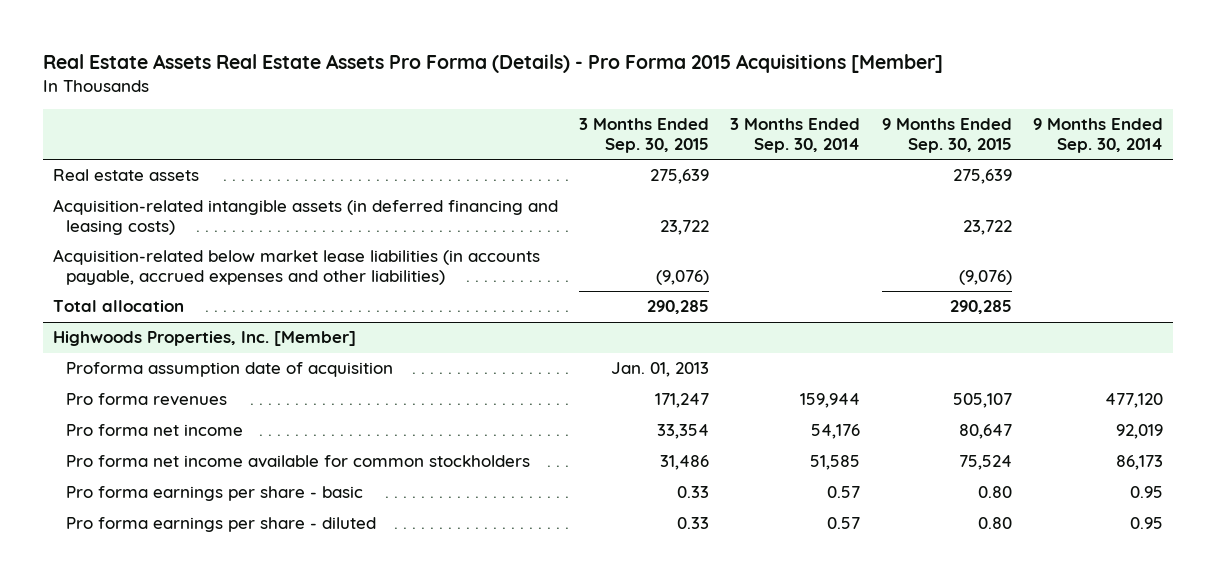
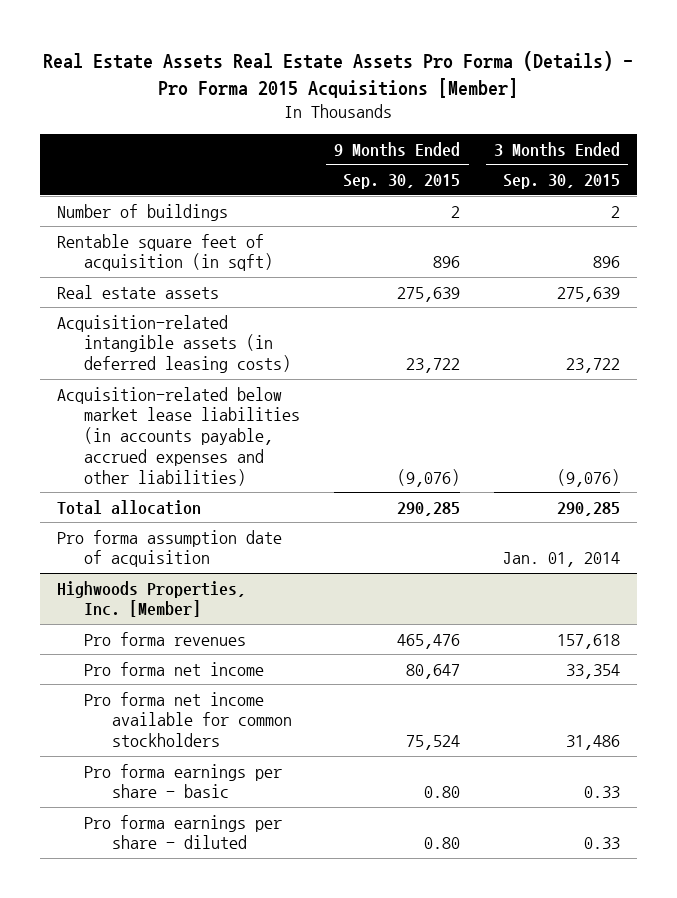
[730,118,861,153] 3 Months Ended Sep. 30, 2014 -> none
[1032,118,1163,153] 9 Months Ended Sep. 30, 2014 -> none
none -> [56,203,228,221] Number of buildings
none -> [56,233,274,272] Rentable square feet of acquisition (in sqft)
[53,199,559,235] Acquisition-related intangible assets (in deferred financing and leasing costs) -> [56,314,292,374] Acquisition-related intangible assets (in deferred leasing costs)
none -> [56,529,282,568] Pro forma assumption date of acquisition
[66,362,394,378] Proforma assumption date of acquisition -> none
[655,393,710,409] 171,247 -> [556,633,620,649] 157,618
[952,393,1012,409] 505,107 -> [397,633,461,649] 465,476

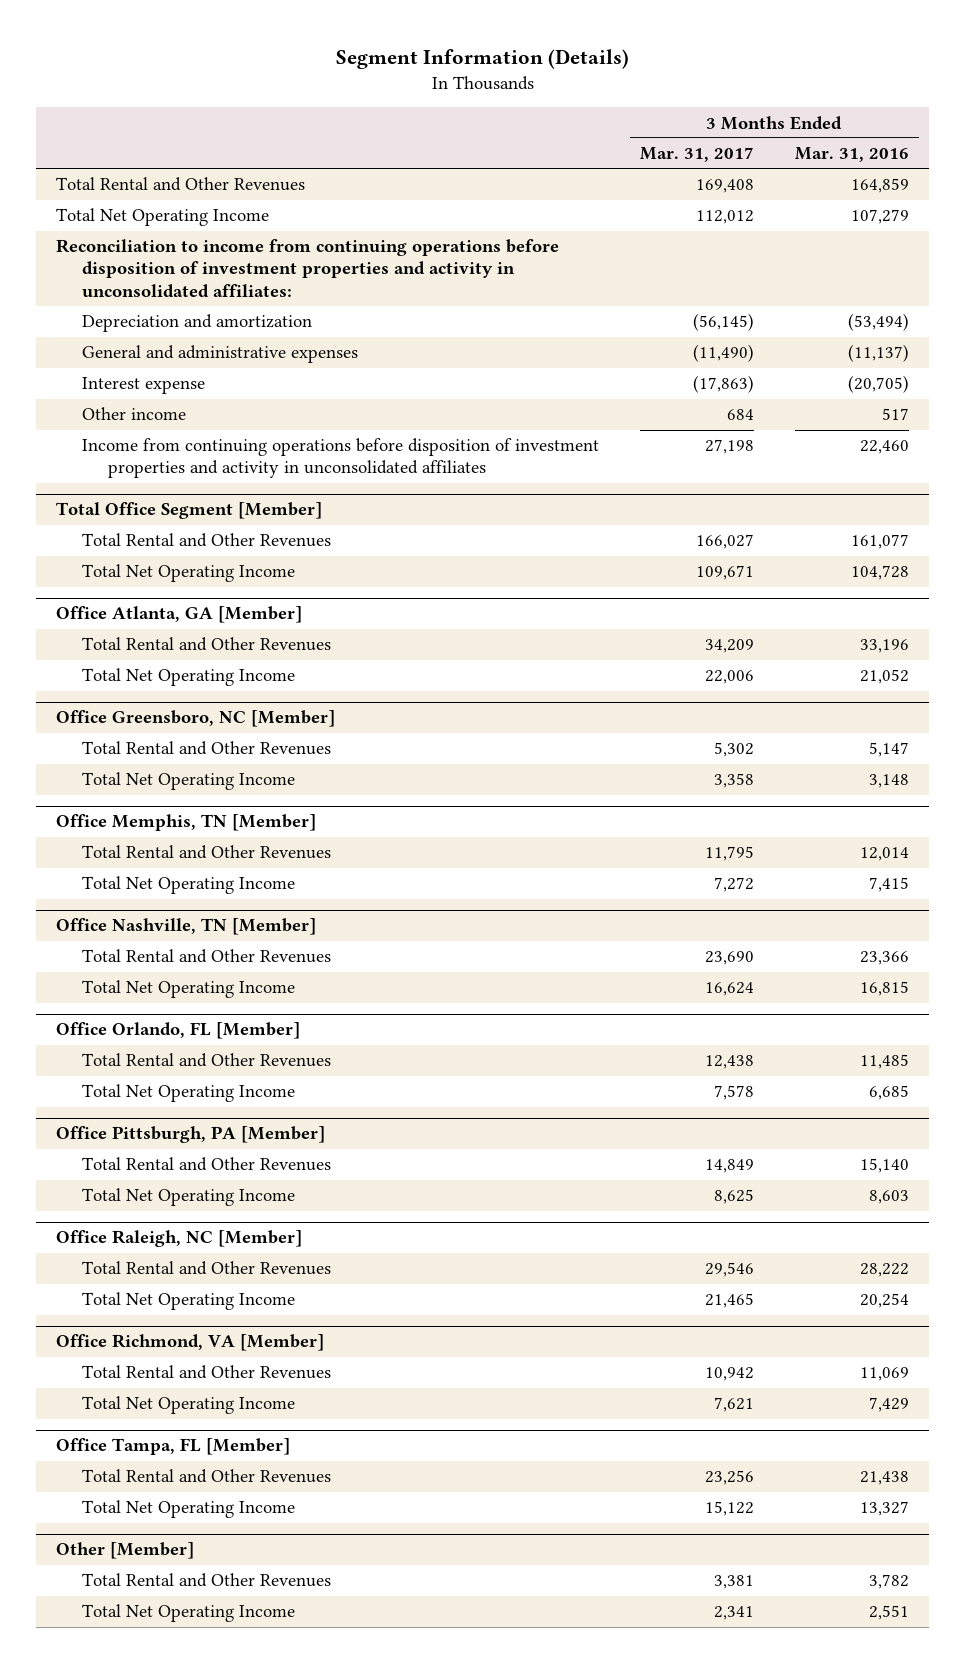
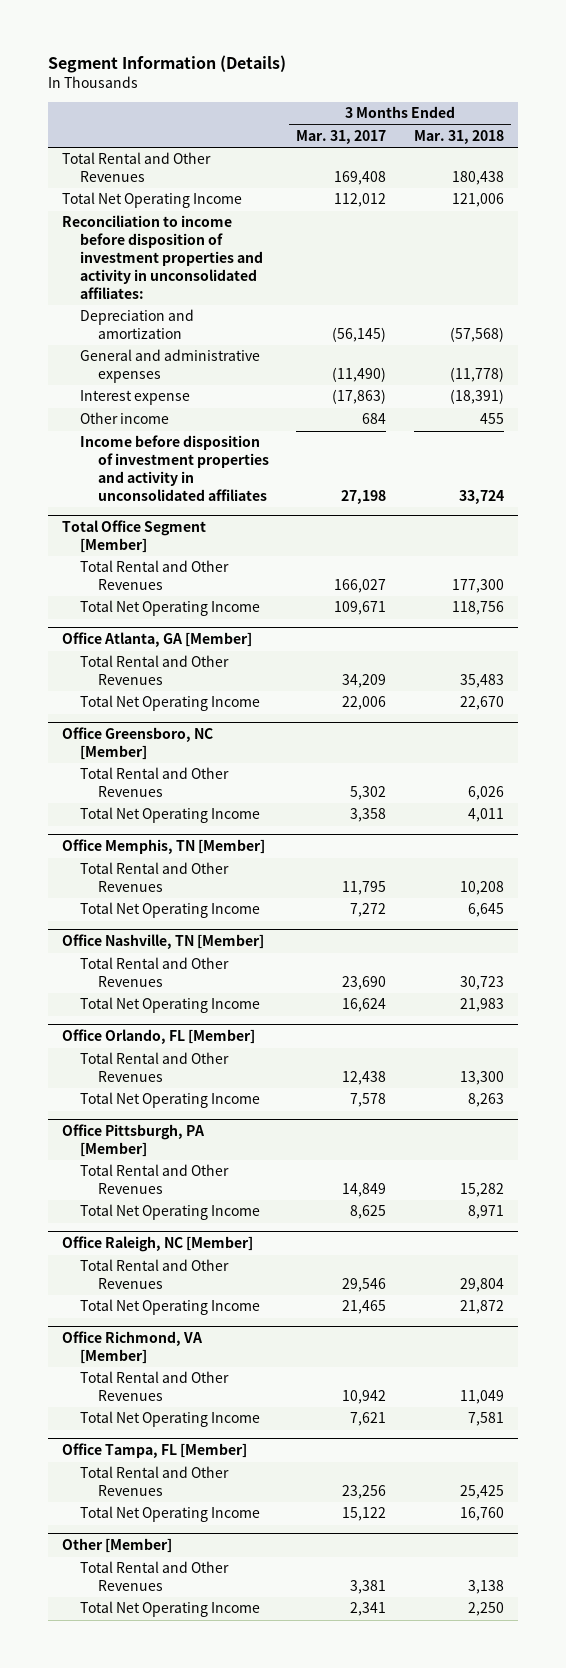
[794,147,909,163] Mar. 31, 2016 -> none
none -> [413,129,504,144] Mar. 31, 2018
[56,239,560,298] Reconciliation to income from continuing operations before disposition of investment properties and activity in unconsolidated affiliates: -> [61,215,263,299] Reconciliation to income before disposition of investment properties and activity in unconsolidated affiliates:
[82,438,600,479] Income from continuing operations before disposition of investment properties and activity in unconsolidated affiliates -> [79,435,269,501] Income before disposition of investment properties and activity in unconsolidated affiliates

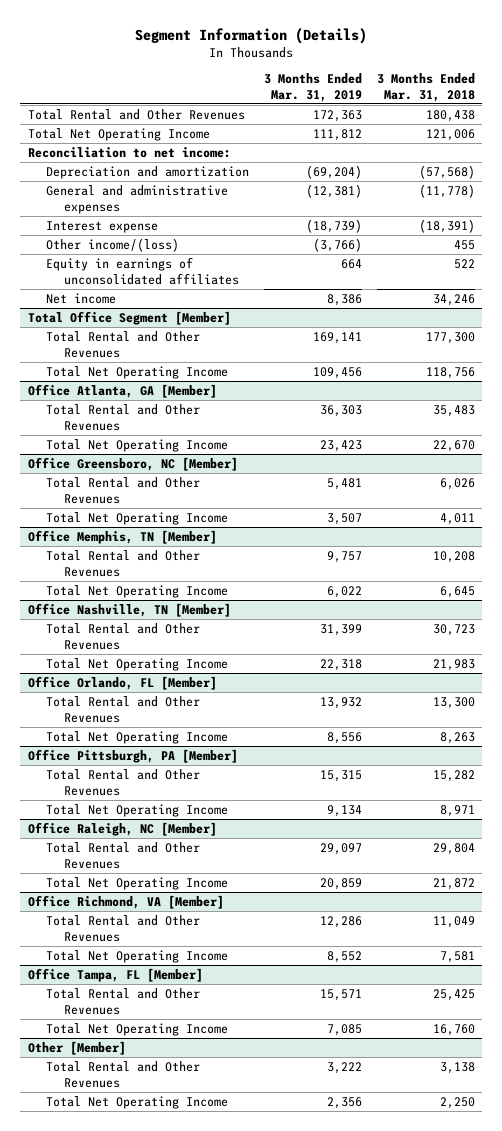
[296,129,387,144] Mar. 31, 2017 -> none
none -> [263,73,362,102] 3 Months Ended Mar. 31, 2019
[61,215,263,299] Reconciliation to income before disposition of investment properties and activity in unconsolidated affiliates: -> [27,146,231,158] Reconciliation to net income:
[79,435,269,501] Income before disposition of investment properties and activity in unconsolidated affiliates -> none
[79,412,169,425] Other income -> [46,237,180,252] Other income/(loss)
none -> [46,256,240,285] Equity in earnings of unconsolidated affiliates
none -> [46,292,117,304] Net income

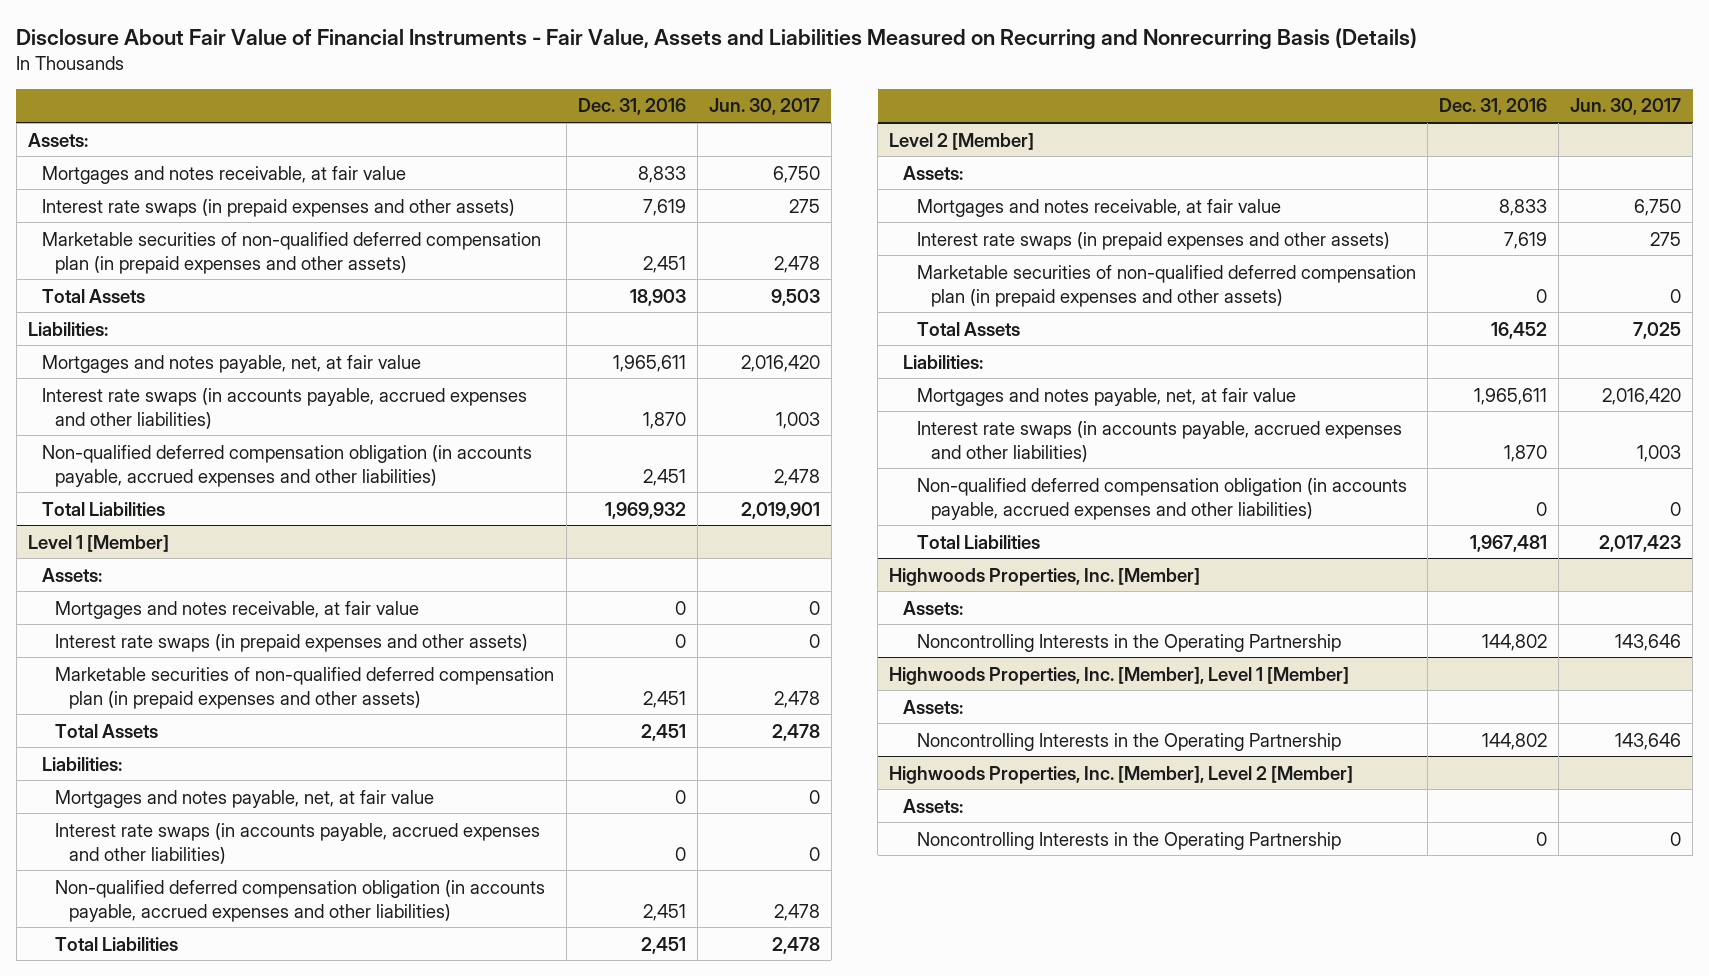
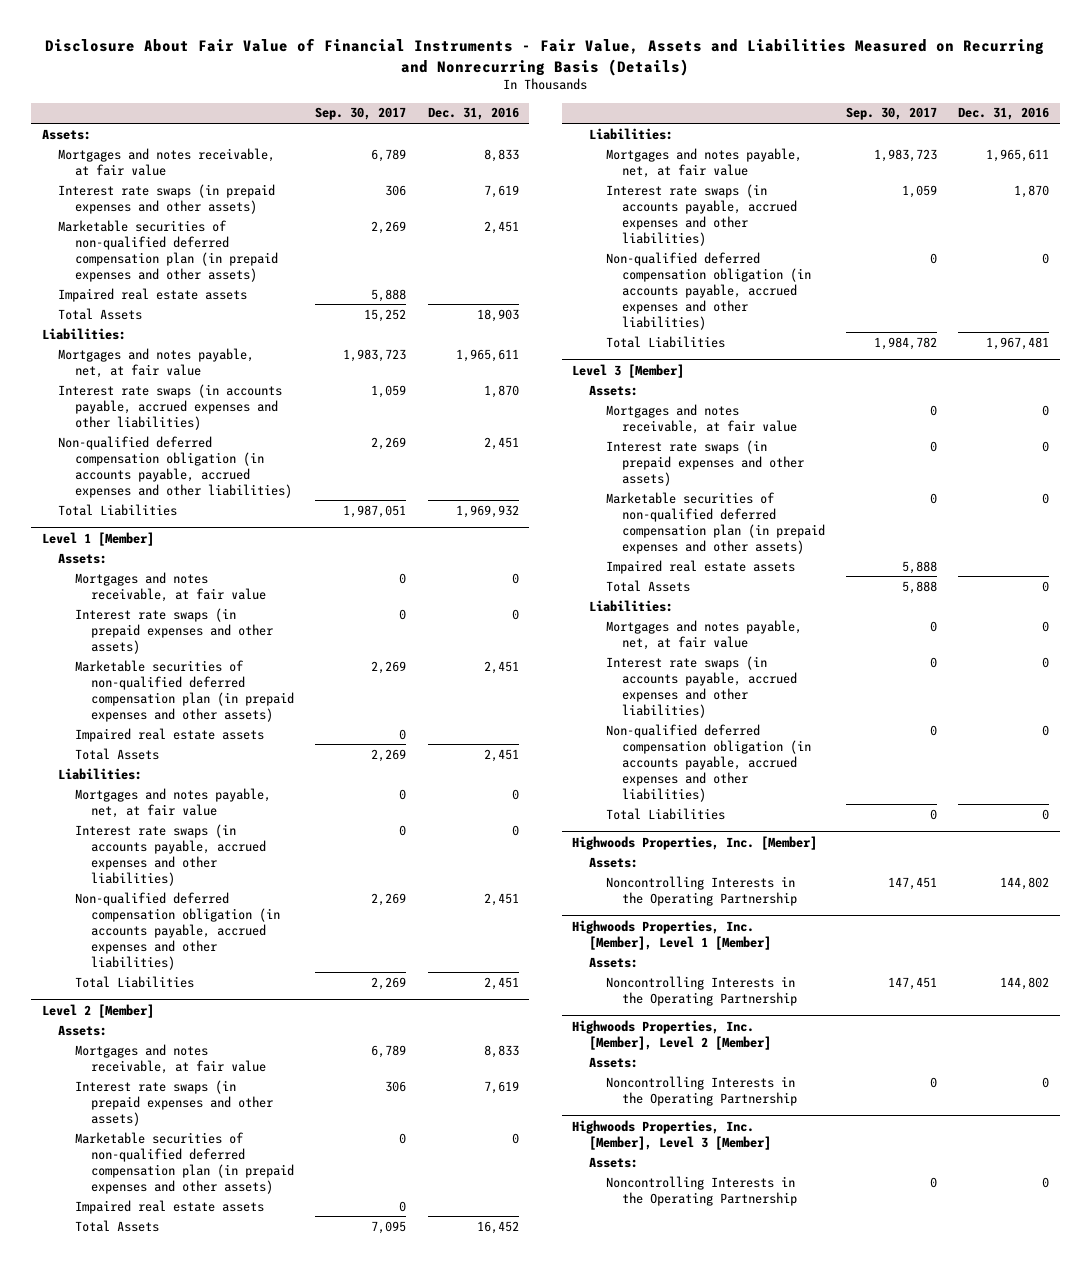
[708,98,820,116] Jun. 30, 2017 -> none
none -> [315,107,407,121] Sep. 30, 2017
none -> [58,287,248,302] Impaired real estate assets
none -> [74,727,264,742] Impaired real estate assets
none -> [74,1199,264,1214] Impaired real estate assets
none -> [572,363,685,378] Level 3 [Member]
none -> [588,384,638,396] Assets:
none -> [605,403,798,434] Mortgages and notes receivable, at fair value
none -> [605,439,805,486] Interest rate swaps (in prepaid expenses and other assets)
none -> [605,491,826,554] Marketable securities of non-qualified deferred compensation plan (in prepaid expenses and other assets)
none -> [605,559,795,574] Impaired real estate assets
none -> [605,579,690,592] Total Assets
none -> [588,599,673,612] Liabilities:
none -> [605,619,802,650] Mortgages and notes payable, net, at fair value
none -> [605,655,798,718] Interest rate swaps (in accounts payable, accrued expenses and other liabilities)
none -> [605,723,812,802] Non-qualified deferred compensation obligation (in accounts payable, accrued expenses and other liabilities)
none -> [605,807,725,820] Total Liabilities
none -> [572,1119,771,1150] Highwoods Properties, Inc. [Member], Level 3 [Member]
none -> [588,1156,638,1168] Assets:
none -> [605,1175,798,1206] Noncontrolling Interests in the Operating Partnership

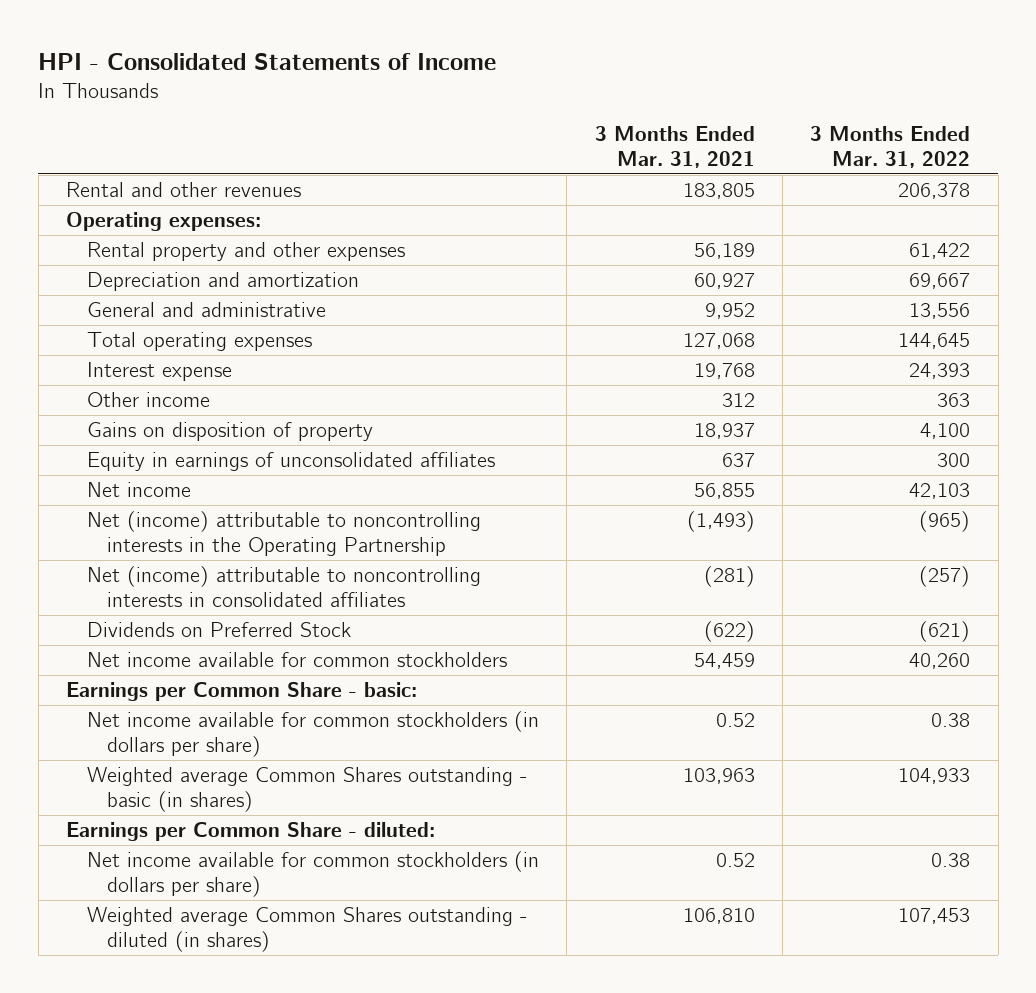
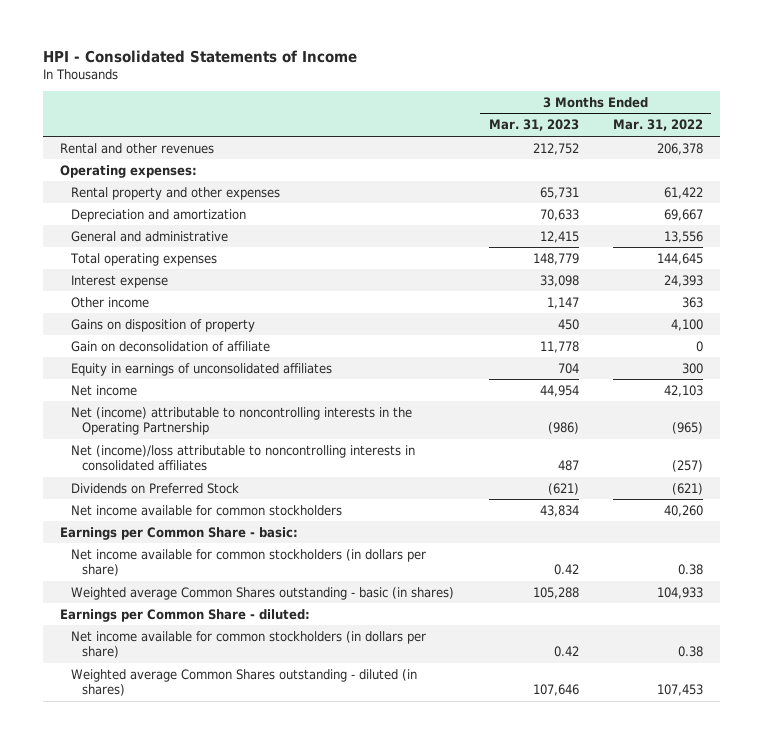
[594,125,755,168] 3 Months Ended Mar. 31, 2021 -> none
none -> [488,119,579,132] Mar. 31, 2023
none -> [71,340,271,352] Gain on deconsolidation of affiliate
[86,566,481,608] Net (income) attributable to noncontrolling interests in consolidated affiliates -> [71,444,416,472] Net (income)/loss attributable to noncontrolling interests in consolidated affiliates

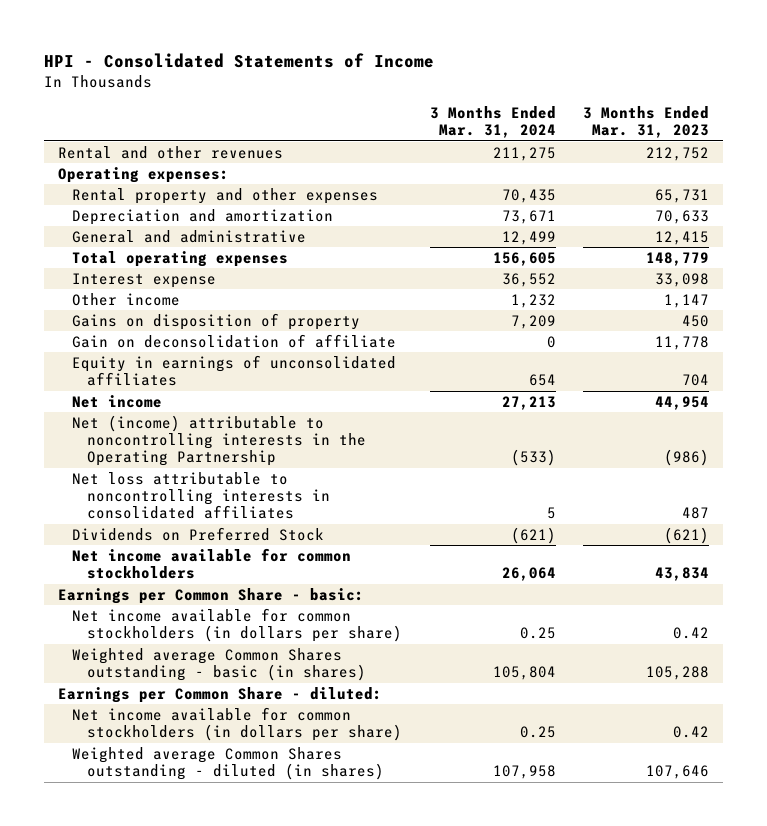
[612,119,703,132] Mar. 31, 2022 -> none
none -> [429,106,556,139] 3 Months Ended Mar. 31, 2024
[71,444,416,472] Net (income)/loss attributable to noncontrolling interests in consolidated affiliates -> [72,471,331,520] Net loss attributable to noncontrolling interests in consolidated affiliates

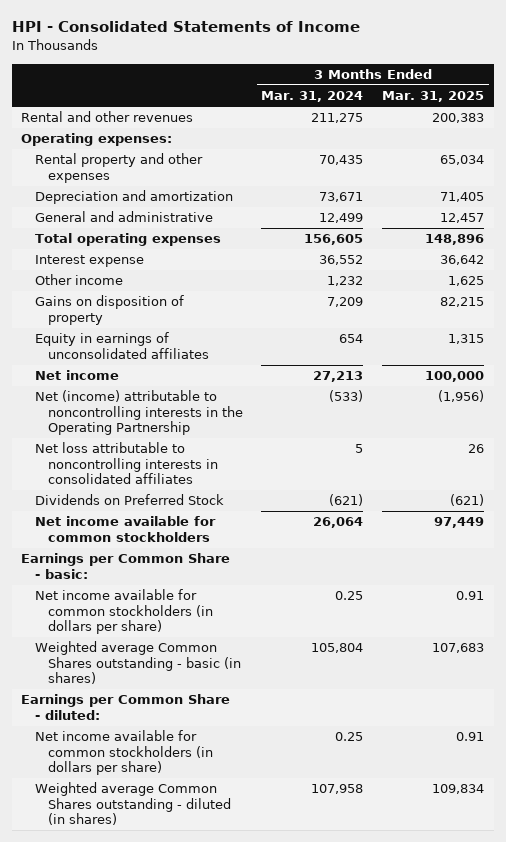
[583,106,710,139] 3 Months Ended Mar. 31, 2023 -> none
none -> [382,91,485,103] Mar. 31, 2025
[72,333,397,348] Gain on deconsolidation of affiliate -> none

